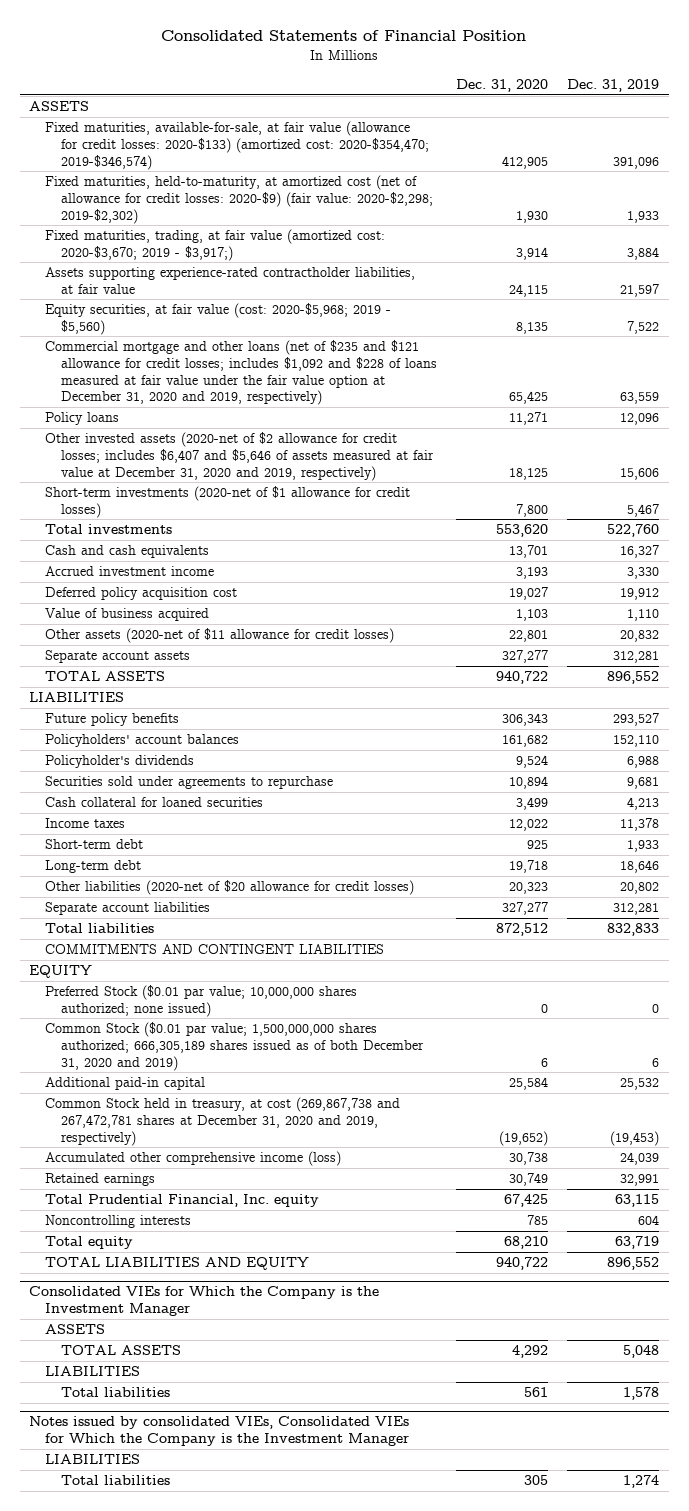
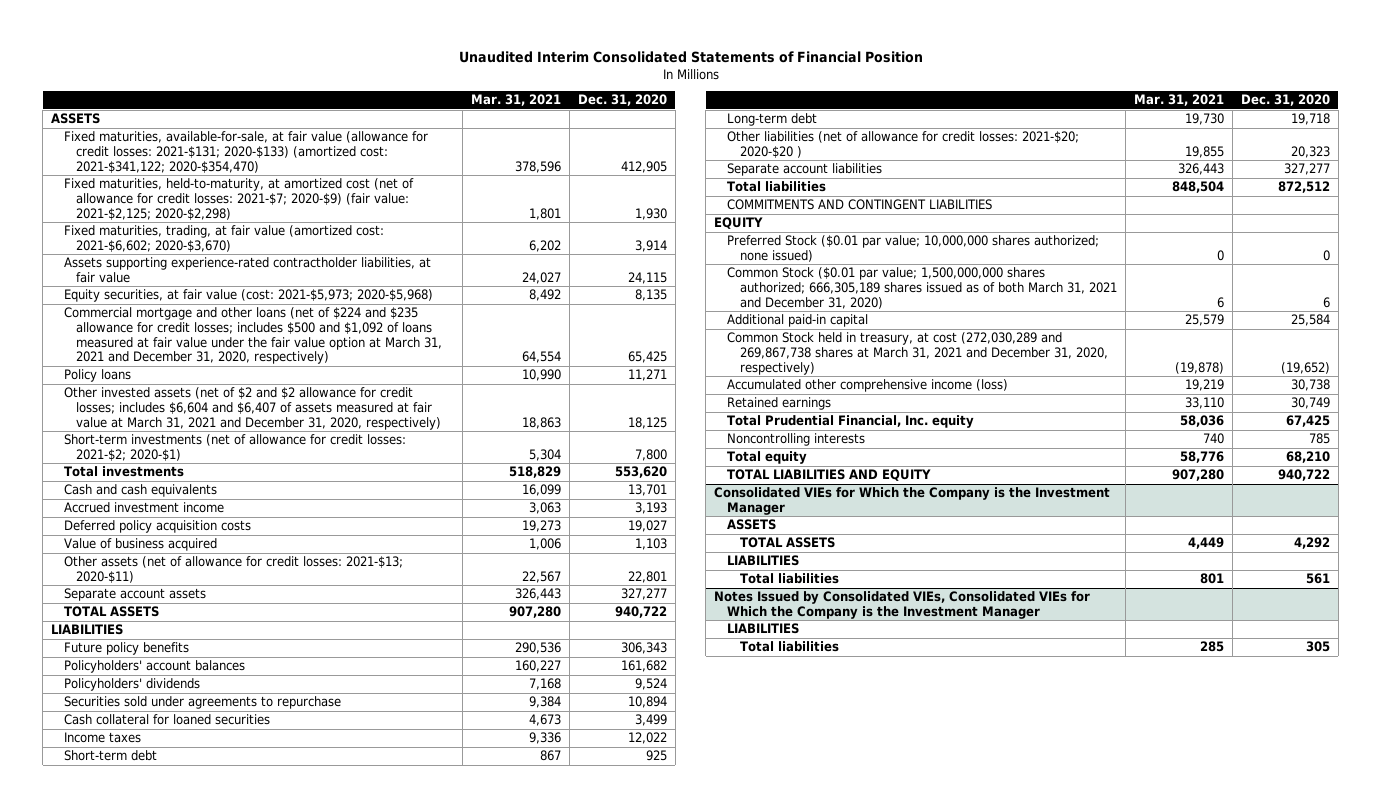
[161,30,527,42] Consolidated Statements of Financial Position -> [458,51,923,64] Unaudited Interim Consolidated Statements of Financial Position
[567,79,660,93] Dec. 31, 2019 -> none
none -> [470,94,561,107] Mar. 31, 2021
[45,121,430,170] Fixed maturities, available-for-sale, at fair value (allowance for credit losses: 2020-$133) (amortized cost: 2020-$354,470; 2019-$346,574) -> [63,131,428,173] Fixed maturities, available-for-sale, at fair value (allowance for credit losses: 2021-$131; 2020-$133) (amortized cost: 2021-$341,122; 2020-$354,470)
[45,175,434,224] Fixed maturities, held-to-maturity, at amortized cost (net of allowance for credit losses: 2020-$9) (fair value: 2020-$2,298; 2019-$2,302) -> [63,178,414,220] Fixed maturities, held-to-maturity, at amortized cost (net of allowance for credit losses: 2021-$7; 2020-$9) (fair value: 2021-$2,125; 2020-$2,298)
[45,229,386,261] Fixed maturities, trading, at fair value (amortized cost: 2020-$3,670; 2019 - $3,917;) -> [63,225,384,252] Fixed maturities, trading, at fair value (amortized cost: 2021-$6,602; 2020-$3,670)
[45,303,392,335] Equity securities, at fair value (cost: 2020-$5,968; 2019 - $5,560) -> [63,289,433,303] Equity securities, at fair value (cost: 2021-$5,973; 2020-$5,968)
[45,340,438,406] Commercial mortgage and other loans (net of $235 and $121 allowance for credit losses; includes $1,092 and $228 of loans measured at fair value under the fair value option at December 31, 2020 and 2019, respectively) -> [63,307,443,365] Commercial mortgage and other loans (net of $224 and $235 allowance for credit losses; includes $500 and $1,092 of loans measured at fair value under the fair value option at March 31, 2021 and December 31, 2020, respectively)
[45,432,435,481] Other invested assets (2020-net of $2 allowance for credit losses; includes $6,407 and $5,646 of assets measured at fair value at December 31, 2020 and 2019, respectively) -> [63,387,442,430] Other invested assets (net of $2 and $2 allowance for credit losses; includes $6,604 and $6,407 of assets measured at fair value at March 31, 2021 and December 31, 2020, respectively)
[45,486,411,518] Short-term investments (2020-net of $1 allowance for credit losses) -> [63,434,406,461] Short-term investments (net of allowance for credit losses: 2021-$2; 2020-$1)
[45,587,238,601] Deferred policy acquisition cost -> [63,520,251,534] Deferred policy acquisition costs
[45,628,395,644] Other assets (2020-net of $11 allowance for credit losses) -> [63,556,403,583] Other assets (net of allowance for credit losses: 2021-$13; 2020-$11)
[45,755,195,769] Policyholder's dividends -> [63,678,200,692] Policyholders' dividends
[45,880,415,896] Other liabilities (2020-net of $20 allowance for credit losses) -> [726,131,1079,158] Other liabilities (net of allowance for credit losses: 2021-$20; 2020-$20 )
[45,1022,425,1071] Common Stock ($0.01 par value; 1,500,000,000 shares authorized; 666,305,189 shares issued as of both December 31, 2020 and 2019) -> [726,267,1117,309] Common Stock ($0.01 par value; 1,500,000,000 shares authorized; 666,305,189 shares issued as of both March 31, 2021 and December 31, 2020)
[45,1097,401,1146] Common Stock held in treasury, at cost (269,867,738 and 267,472,781 shares at December 31, 2020 and 2019, respectively) -> [726,332,1108,375] Common Stock held in treasury, at cost (272,030,289 and 269,867,738 shares at March 31, 2021 and December 31, 2020, respectively)
[29,1416,410,1447] Notes issued by consolidated VIEs, Consolidated VIEs for Which the Company is the Investment Manager -> [714,591,1091,619] Notes Issued by Consolidated VIEs, Consolidated VIEs for Which the Company is the Investment Manager

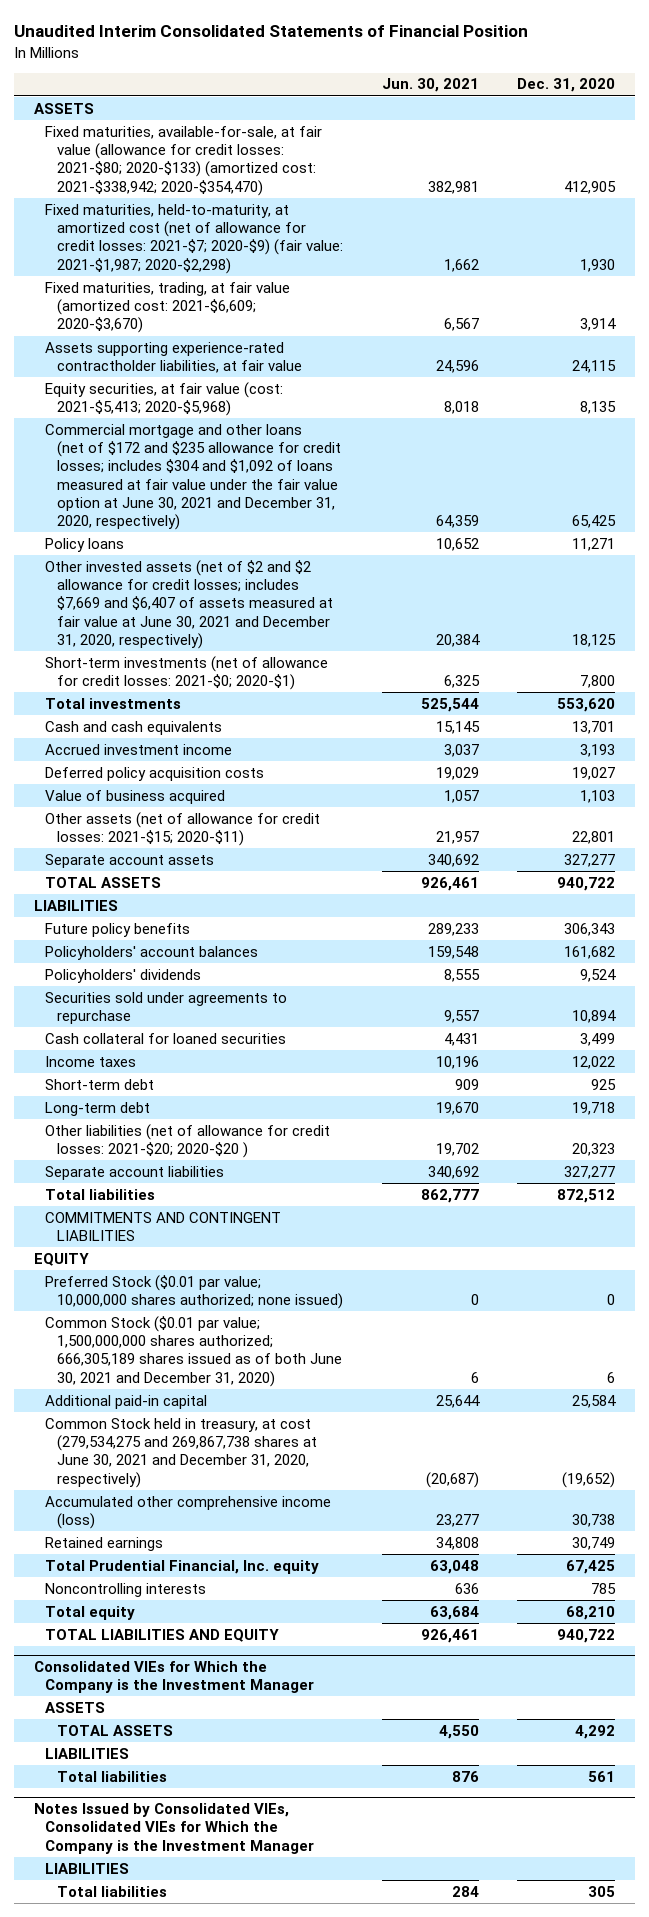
[470,94,561,107] Mar. 31, 2021 -> none
none -> [381,78,479,93] Jun. 30, 2021
[63,131,428,173] Fixed maturities, available-for-sale, at fair value (allowance for credit losses: 2021-$131; 2020-$133) (amortized cost: 2021-$341,122; 2020-$354,470) -> [45,125,323,196] Fixed maturities, available-for-sale, at fair value (allowance for credit losses: 2021-$80; 2020-$133) (amortized cost: 2021-$338,942; 2020-$354,470)
[63,178,414,220] Fixed maturities, held-to-maturity, at amortized cost (net of allowance for credit losses: 2021-$7; 2020-$9) (fair value: 2021-$2,125; 2020-$2,298) -> [45,203,343,274] Fixed maturities, held-to-maturity, at amortized cost (net of allowance for credit losses: 2021-$7; 2020-$9) (fair value: 2021-$1,987; 2020-$2,298)
[63,225,384,252] Fixed maturities, trading, at fair value (amortized cost: 2021-$6,602; 2020-$3,670) -> [45,281,291,334] Fixed maturities, trading, at fair value (amortized cost: 2021-$6,609; 2020-$3,670)
[63,289,433,303] Equity securities, at fair value (cost: 2021-$5,973; 2020-$5,968) -> [45,381,284,417] Equity securities, at fair value (cost: 2021-$5,413; 2020-$5,968)
[63,307,443,365] Commercial mortgage and other loans (net of $224 and $235 allowance for credit losses; includes $500 and $1,092 of loans measured at fair value under the fair value option at March 31, 2021 and December 31, 2020, respectively) -> [45,423,341,531] Commercial mortgage and other loans (net of $172 and $235 allowance for credit losses; includes $304 and $1,092 of loans measured at fair value under the fair value option at June 30, 2021 and December 31, 2020, respectively)
[63,387,442,430] Other invested assets (net of $2 and $2 allowance for credit losses; includes $6,604 and $6,407 of assets measured at fair value at March 31, 2021 and December 31, 2020, respectively) -> [45,559,333,649] Other invested assets (net of $2 and $2 allowance for credit losses; includes $7,669 and $6,407 of assets measured at fair value at June 30, 2021 and December 31, 2020, respectively)
[63,434,406,461] Short-term investments (net of allowance for credit losses: 2021-$2; 2020-$1) -> [45,655,329,691] Short-term investments (net of allowance for credit losses: 2021-$0; 2020-$1)
[63,556,403,583] Other assets (net of allowance for credit losses: 2021-$13; 2020-$11) -> [45,811,321,847] Other assets (net of allowance for credit losses: 2021-$15; 2020-$11)
[726,267,1117,309] Common Stock ($0.01 par value; 1,500,000,000 shares authorized; 666,305,189 shares issued as of both March 31, 2021 and December 31, 2020) -> [45,1315,342,1387] Common Stock ($0.01 par value; 1,500,000,000 shares authorized; 666,305,189 shares issued as of both June 30, 2021 and December 31, 2020)
[726,332,1108,375] Common Stock held in treasury, at cost (272,030,289 and 269,867,738 shares at March 31, 2021 and December 31, 2020, respectively) -> [45,1417,317,1488] Common Stock held in treasury, at cost (279,534,275 and 269,867,738 shares at June 30, 2021 and December 31, 2020, respectively)

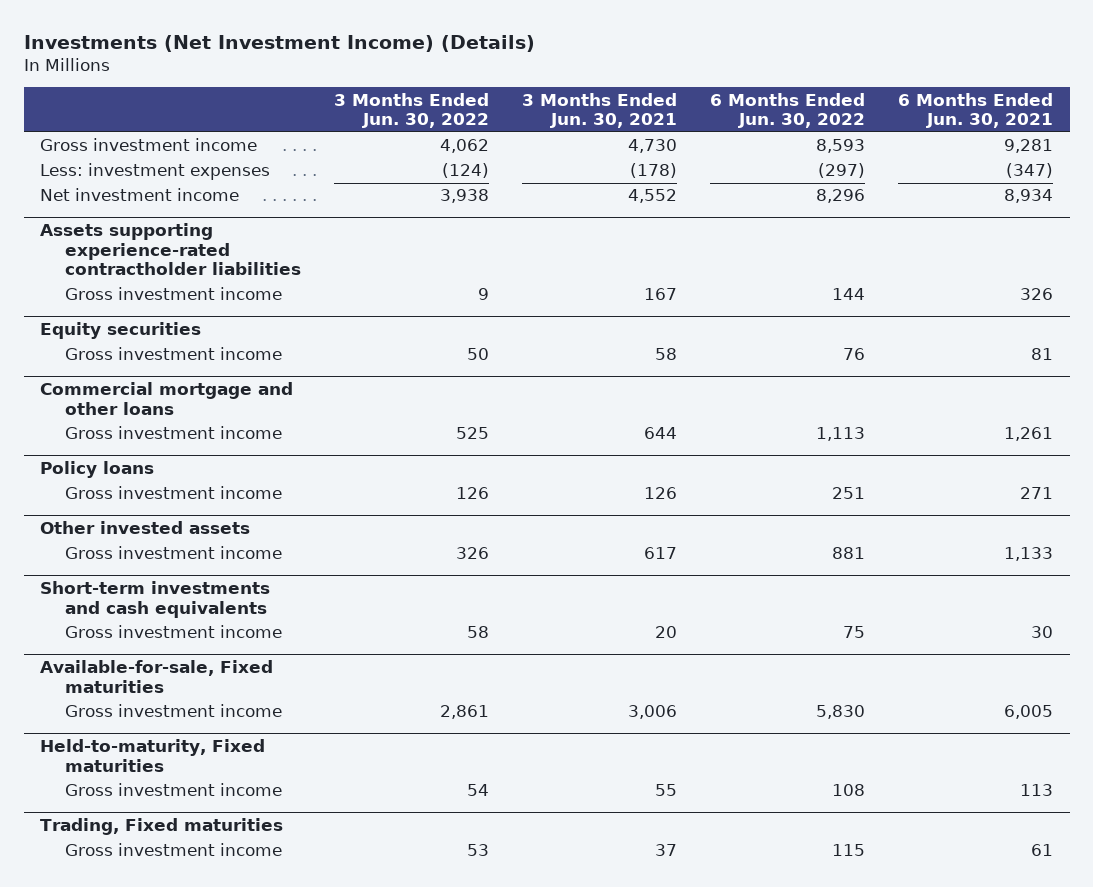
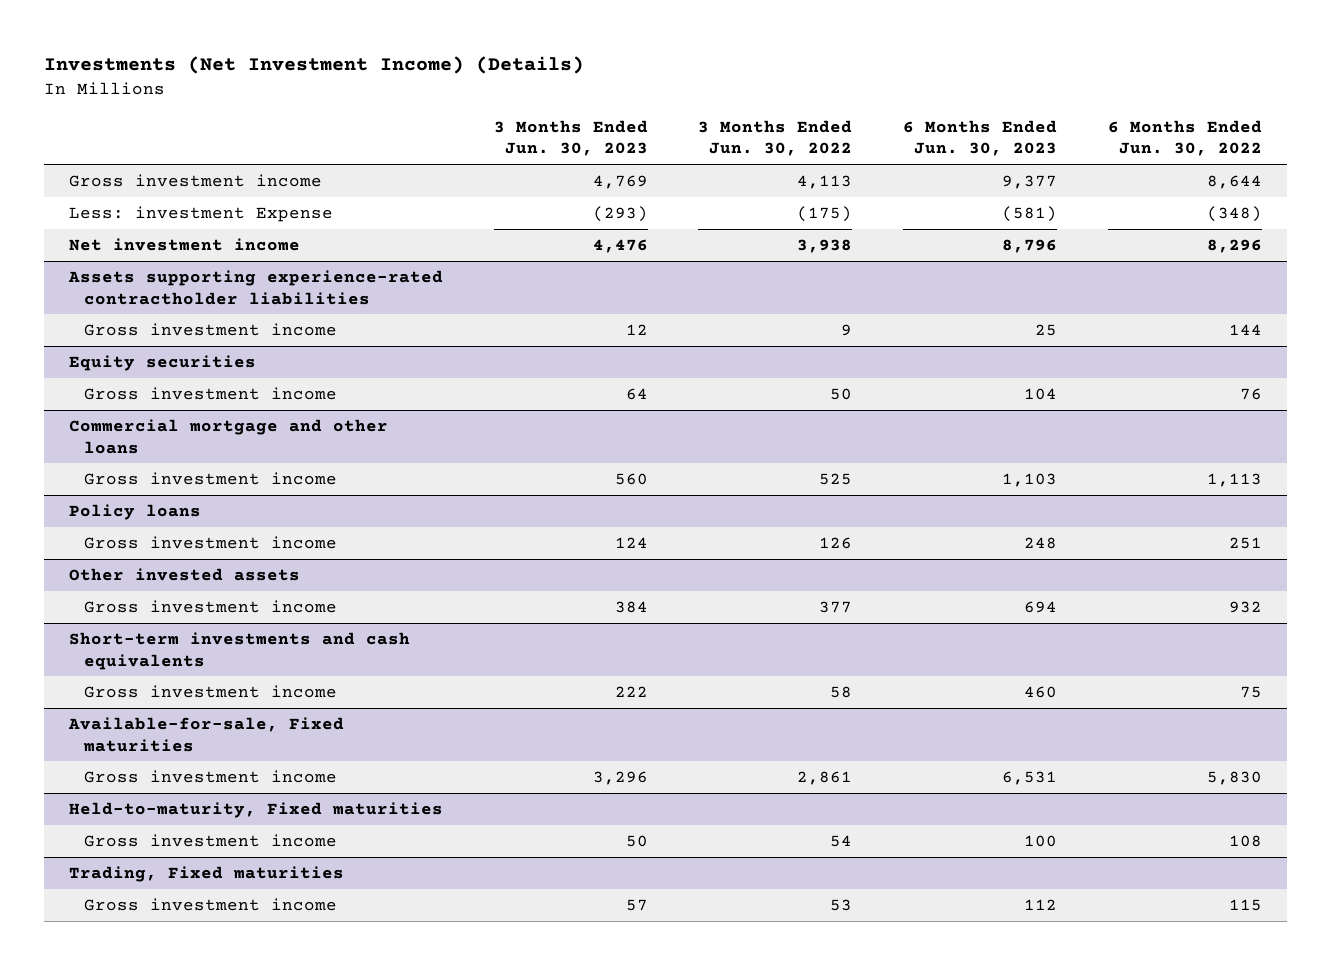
[521,92,677,129] 3 Months Ended Jun. 30, 2021 -> none
[898,92,1054,129] 6 Months Ended Jun. 30, 2021 -> none
none -> [493,119,648,157] 3 Months Ended Jun. 30, 2023
none -> [902,119,1057,157] 6 Months Ended Jun. 30, 2023
[439,139,489,154] 4,062 -> [797,174,853,189] 4,113
[816,139,866,154] 8,593 -> [1206,174,1262,189] 8,644
[40,163,271,181] Less: investment expenses -> [68,205,333,222] Less: investment Expense
[441,163,489,179] (124) -> [797,205,853,222] (175)
[818,163,866,179] (297) -> [1206,205,1262,222] (348)
[455,547,489,560] 326 -> [819,600,853,613] 377
[832,547,866,560] 881 -> [1228,600,1262,613] 932

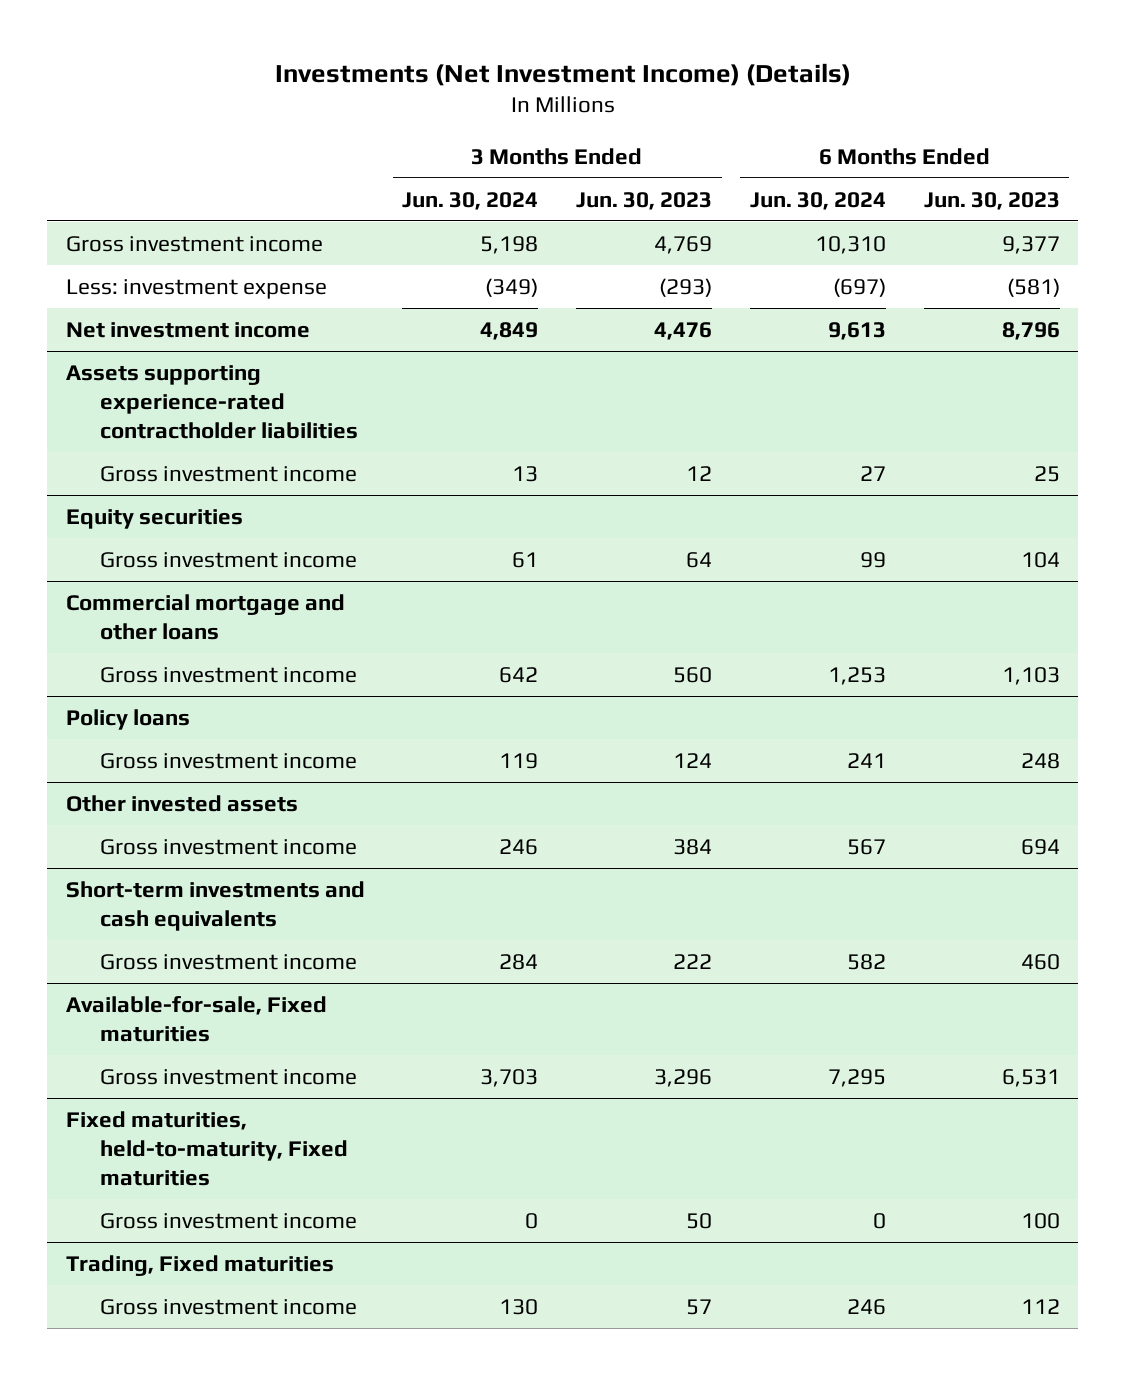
[698,119,853,157] 3 Months Ended Jun. 30, 2022 -> none
[1107,119,1262,157] 6 Months Ended Jun. 30, 2022 -> none
none -> [402,191,539,210] Jun. 30, 2024
none -> [749,191,886,210] Jun. 30, 2024
[68,205,333,222] Less: investment Expense -> [65,278,327,299] Less: investment expense
[68,801,443,818] Held-to-maturity, Fixed maturities -> [65,1110,348,1186] Fixed maturities, held-to-maturity, Fixed maturities

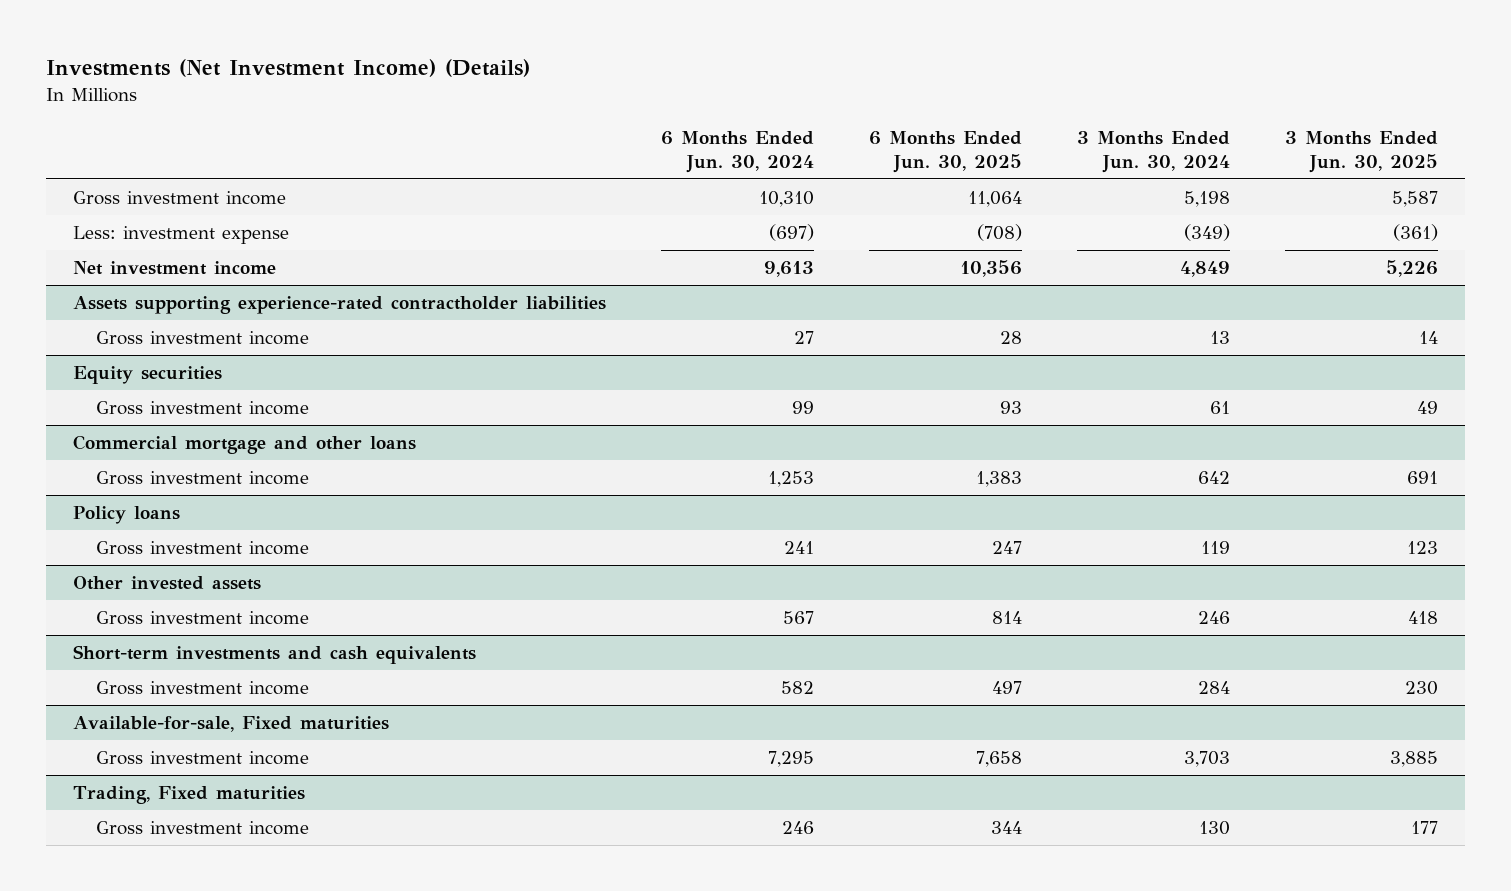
[576,191,713,210] Jun. 30, 2023 -> none
[923,191,1060,210] Jun. 30, 2023 -> none
none -> [868,130,1022,173] 6 Months Ended Jun. 30, 2025
none -> [1284,130,1438,173] 3 Months Ended Jun. 30, 2025
[65,1110,348,1186] Fixed maturities, held-to-maturity, Fixed maturities -> none
[99,1212,357,1229] Gross investment income -> none

